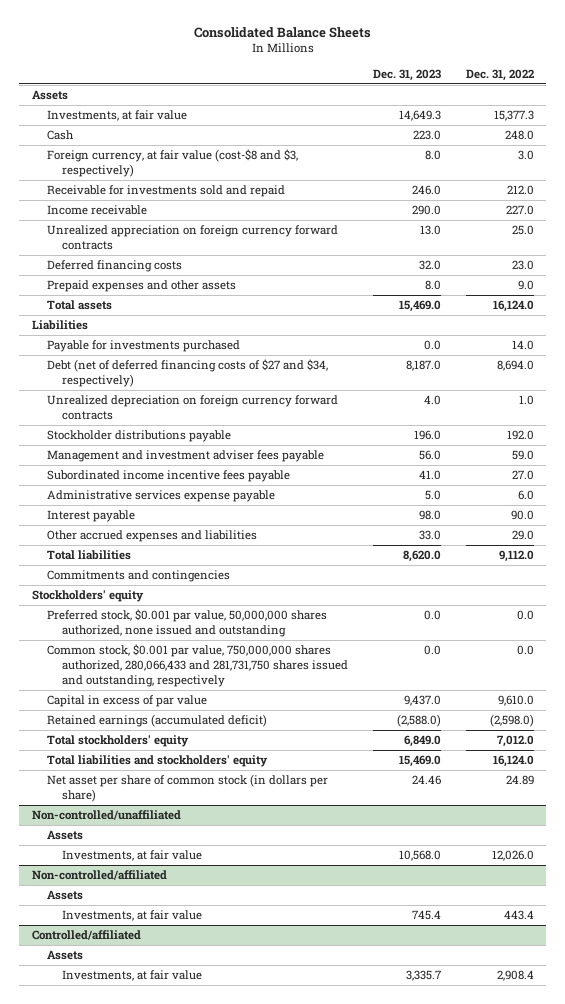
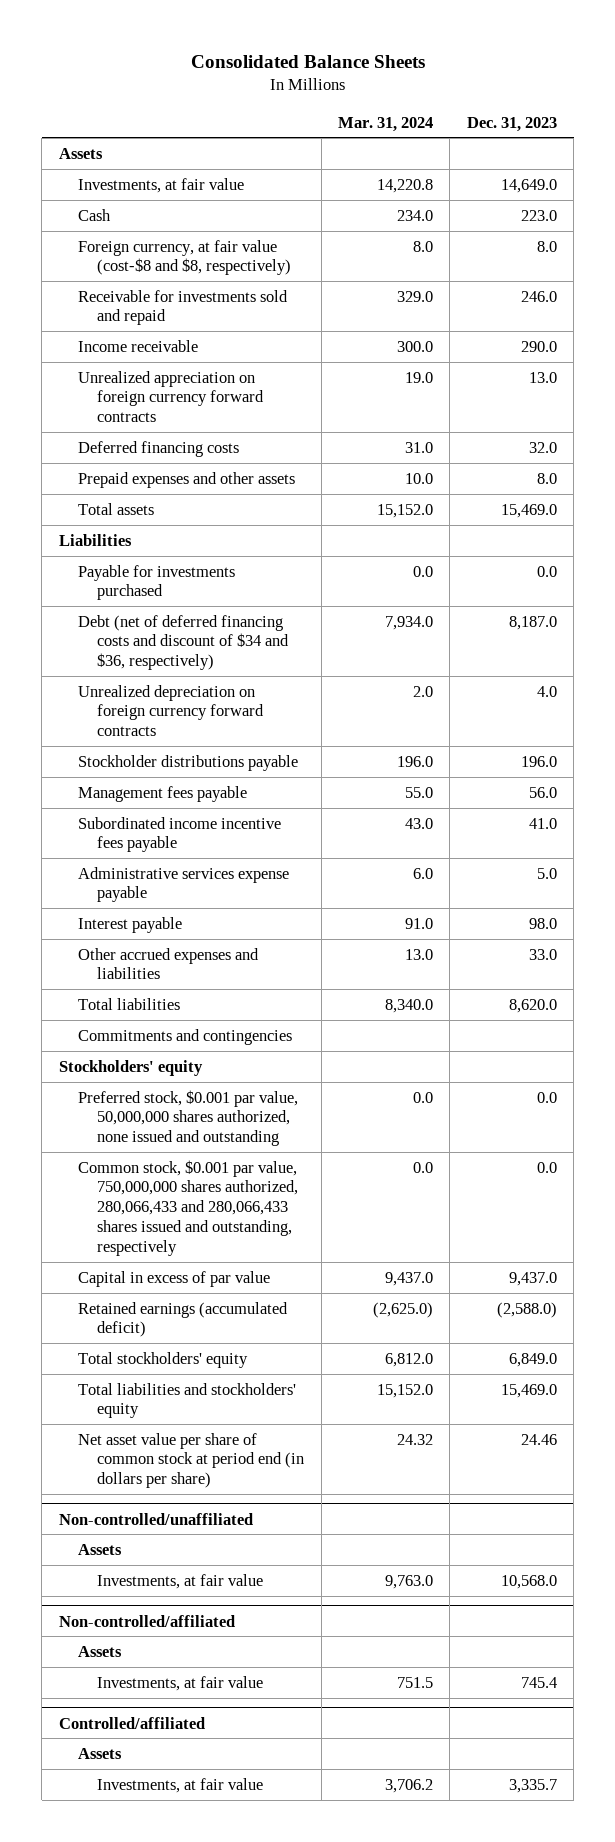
[465,68,534,81] Dec. 31, 2022 -> none
none -> [338,116,434,132] Mar. 31, 2024
[398,110,441,122] 14,649.3 -> [500,178,557,193] 14,649.0
[46,149,298,177] Foreign currency, at fair value (cost-$8 and $3, respectively) -> [77,239,292,276] Foreign currency, at fair value (cost-$8 and $8, respectively)
[46,359,328,387] Debt (net of deferred financing costs of $27 and $34, respectively) -> [77,614,290,671] Debt (net of deferred financing costs and discount of $34 and $36, respectively)
[46,450,324,463] Management and investment adviser fees payable -> [77,785,247,802] Management fees payable
[46,644,348,687] Common stock, $0.001 par value, 750,000,000 shares authorized, 280,066,433 and 281,731,750 shares issued and outstanding, respectively -> [77,1159,299,1256] Common stock, $0.001 par value, 750,000,000 shares authorized, 280,066,433 and 280,066,433 shares issued and outstanding, respectively
[46,774,328,802] Net asset per share of common stock (in dollars per share) -> [77,1432,305,1489] Net asset value per share of common stock at period end (in dollars per share)

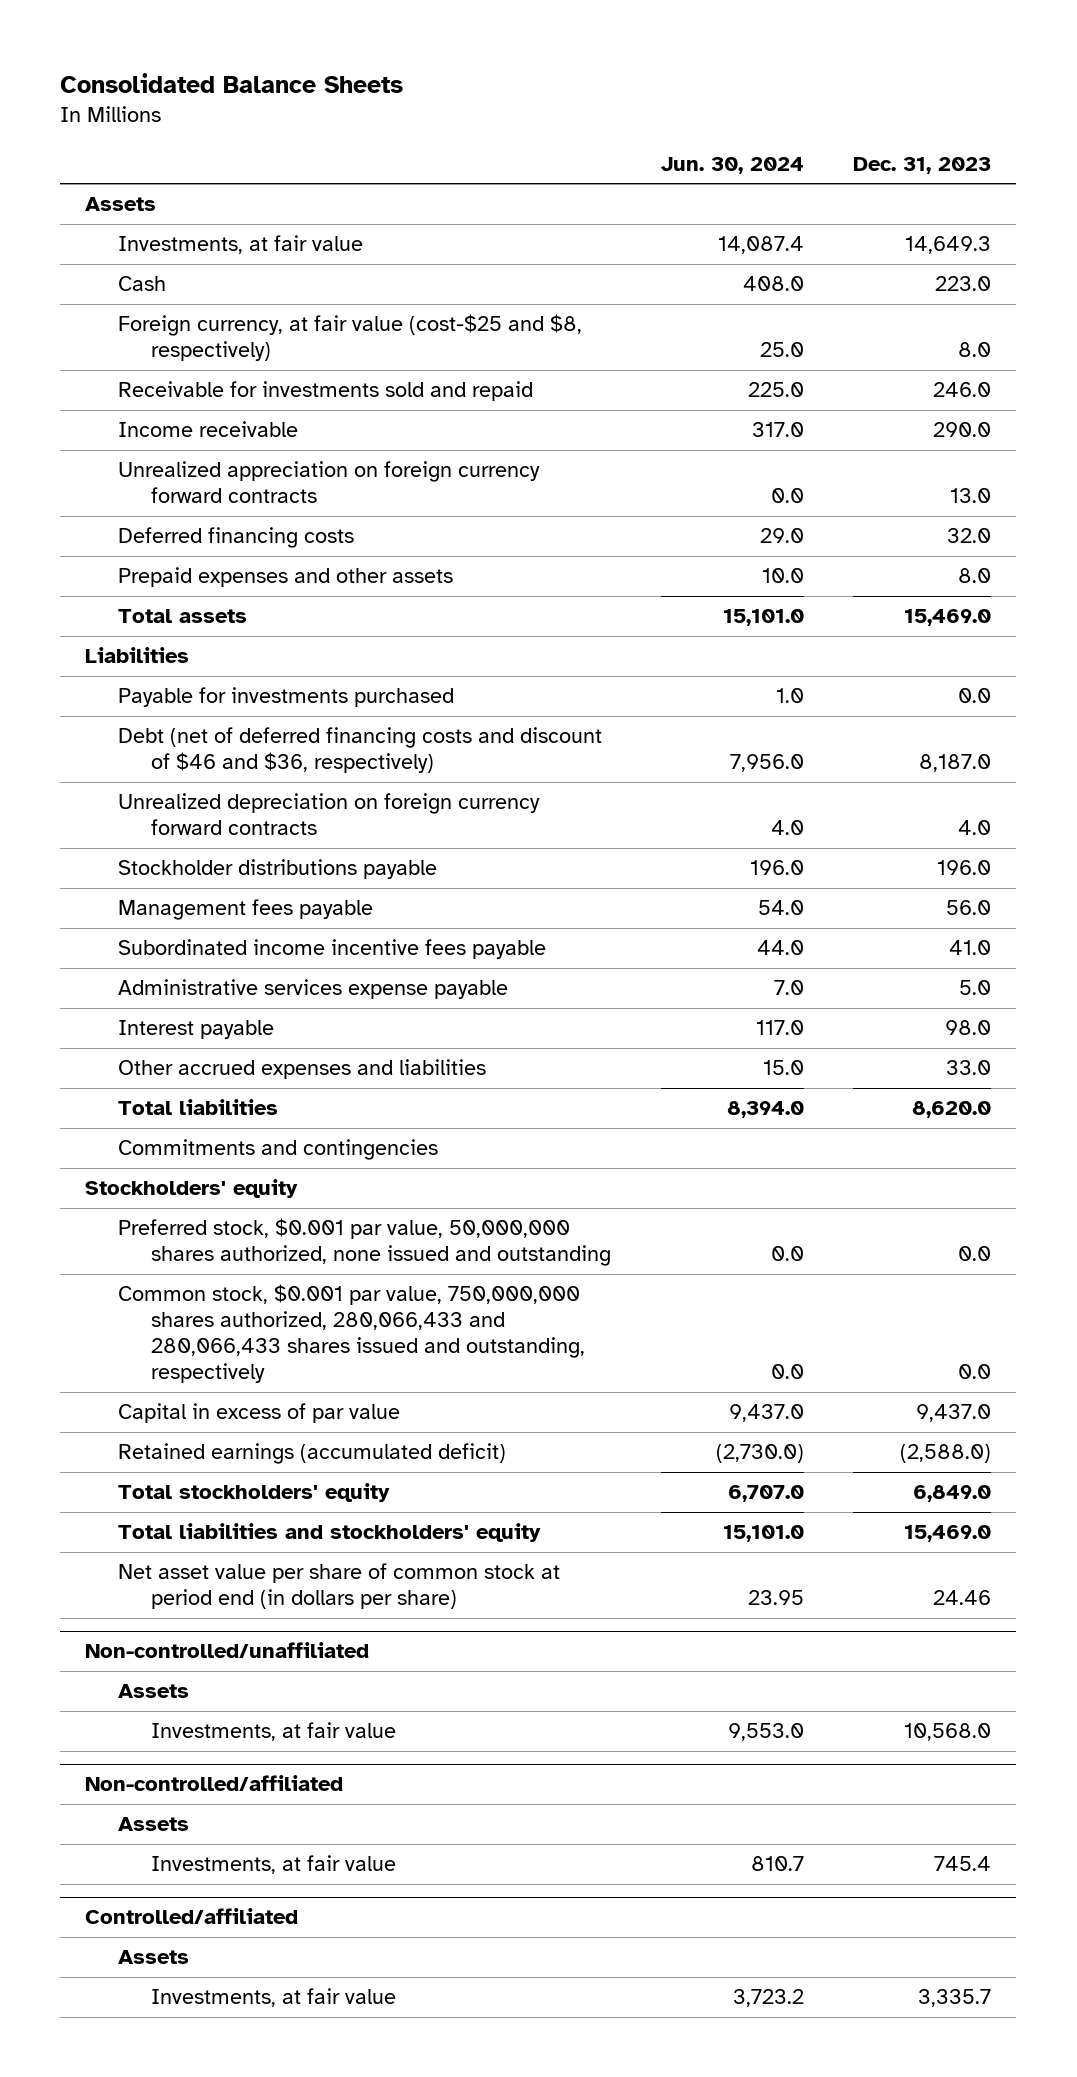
[338,116,434,132] Mar. 31, 2024 -> none
none -> [660,156,804,174] Jun. 30, 2024
[500,178,557,193] 14,649.0 -> [905,236,992,255] 14,649.3
[77,239,292,276] Foreign currency, at fair value (cost-$8 and $8, respectively) -> [118,314,583,362] Foreign currency, at fair value (cost-$25 and $8, respectively)
[77,614,290,671] Debt (net of deferred financing costs and discount of $34 and $36, respectively) -> [118,727,603,774] Debt (net of deferred financing costs and discount of $46 and $36, respectively)

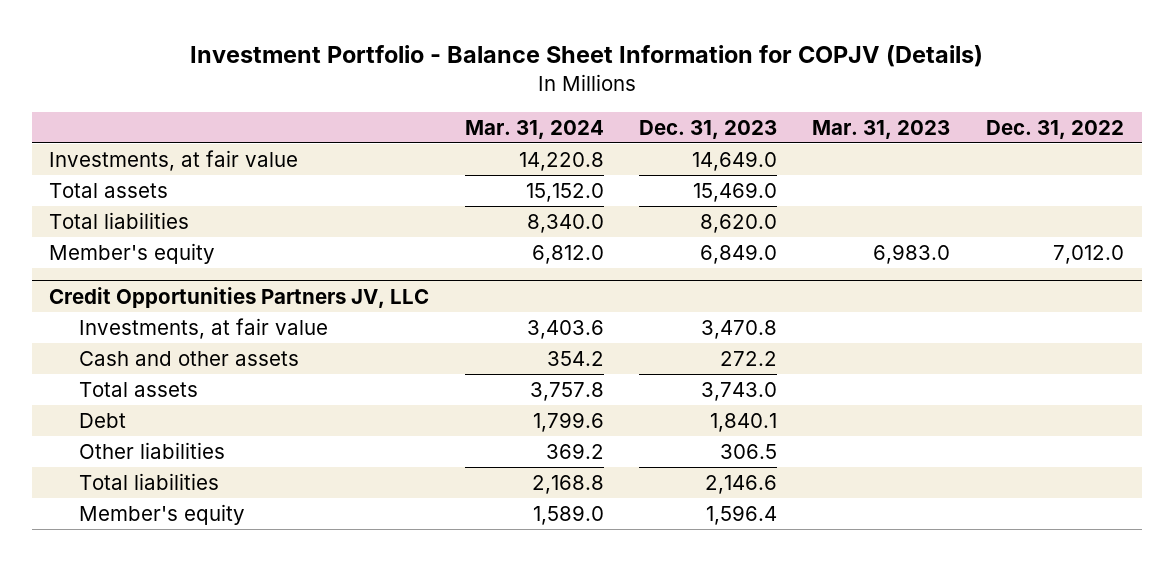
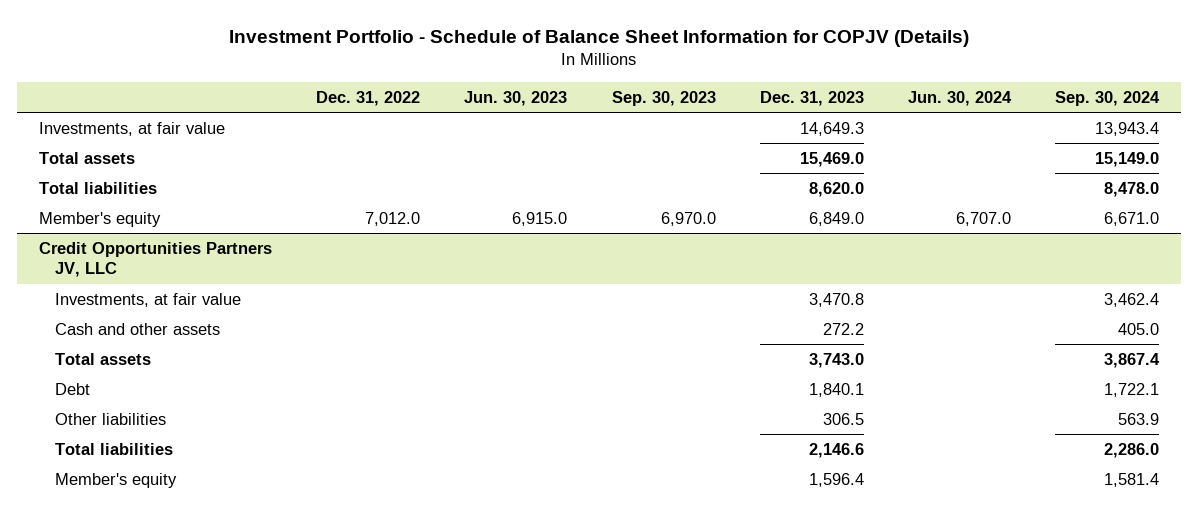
[189,45,983,68] Investment Portfolio - Balance Sheet Information for COPJV (Details) -> [229,29,970,47] Investment Portfolio - Schedule of Balance Sheet Information for COPJV (Details)
[464,119,604,139] Mar. 31, 2024 -> none
[812,119,951,139] Mar. 31, 2023 -> none
none -> [464,90,568,106] Jun. 30, 2023
none -> [611,90,716,106] Sep. 30, 2023
none -> [908,90,1013,106] Jun. 30, 2024
none -> [1055,90,1161,106] Sep. 30, 2024
[692,151,778,172] 14,649.0 -> [799,121,864,136] 14,649.3

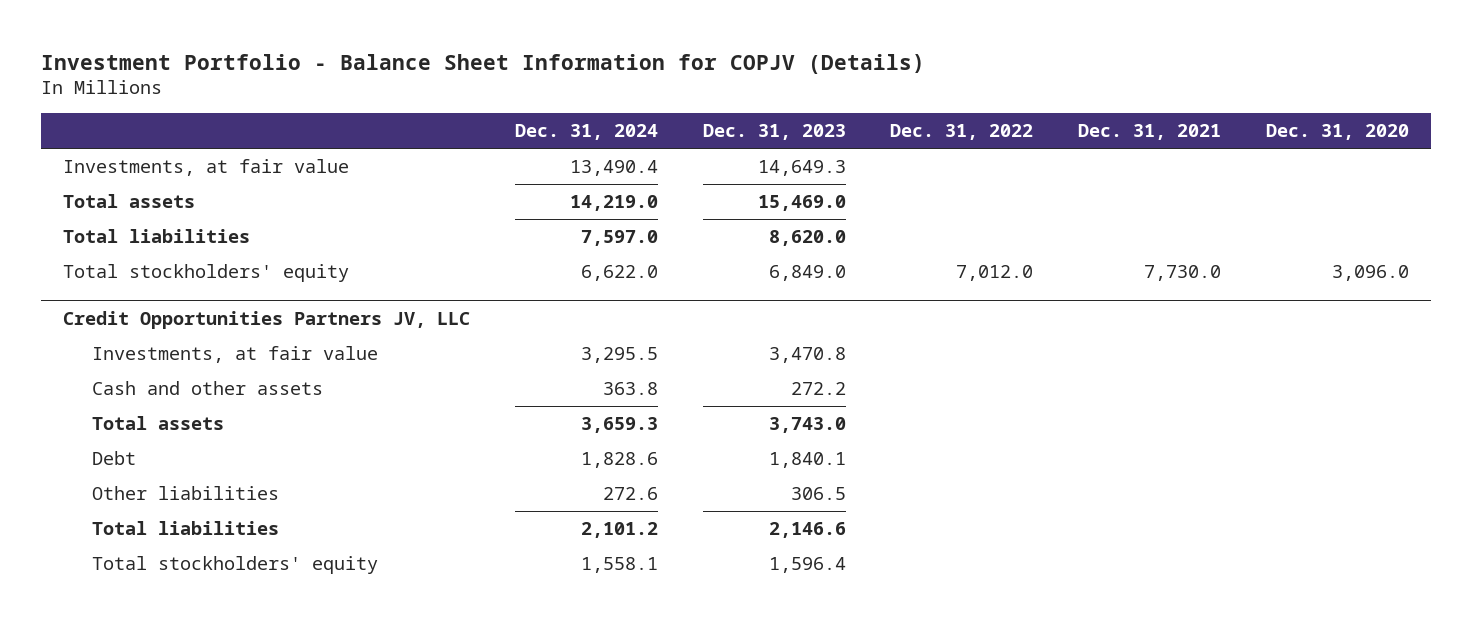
[229,29,970,47] Investment Portfolio - Schedule of Balance Sheet Information for COPJV (Details) -> [40,53,925,74] Investment Portfolio - Balance Sheet Information for COPJV (Details)
[464,90,568,106] Jun. 30, 2023 -> none
[611,90,716,106] Sep. 30, 2023 -> none
[908,90,1013,106] Jun. 30, 2024 -> none
[1055,90,1161,106] Sep. 30, 2024 -> none
none -> [514,124,658,141] Dec. 31, 2024
none -> [1078,124,1222,141] Dec. 31, 2021
none -> [1265,124,1409,141] Dec. 31, 2020
[38,211,161,227] Member's equity -> [63,264,350,283] Total stockholders' equity
[55,472,178,488] Member's equity -> [92,556,379,575] Total stockholders' equity

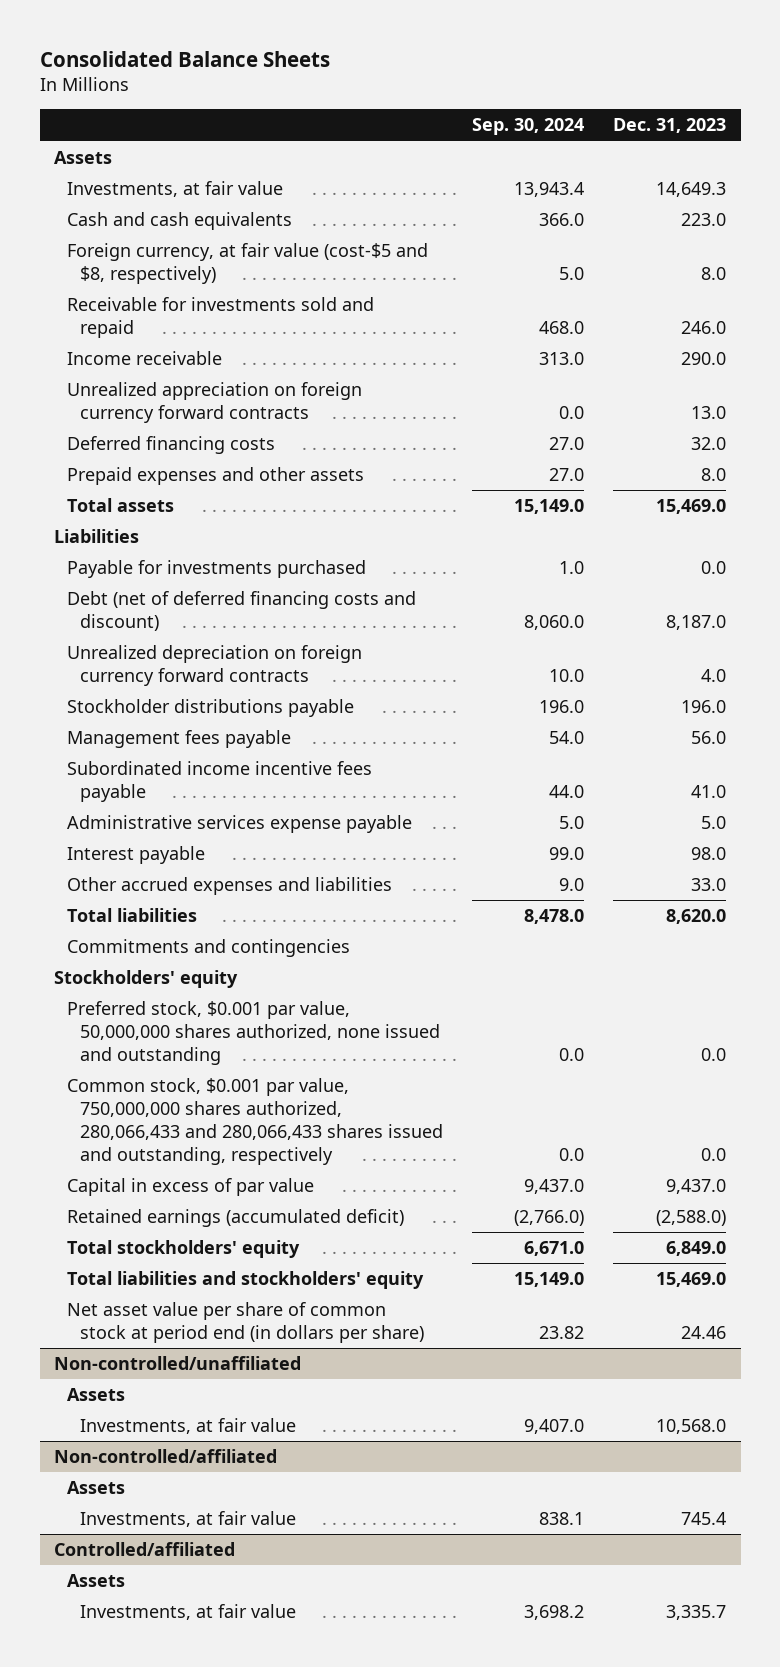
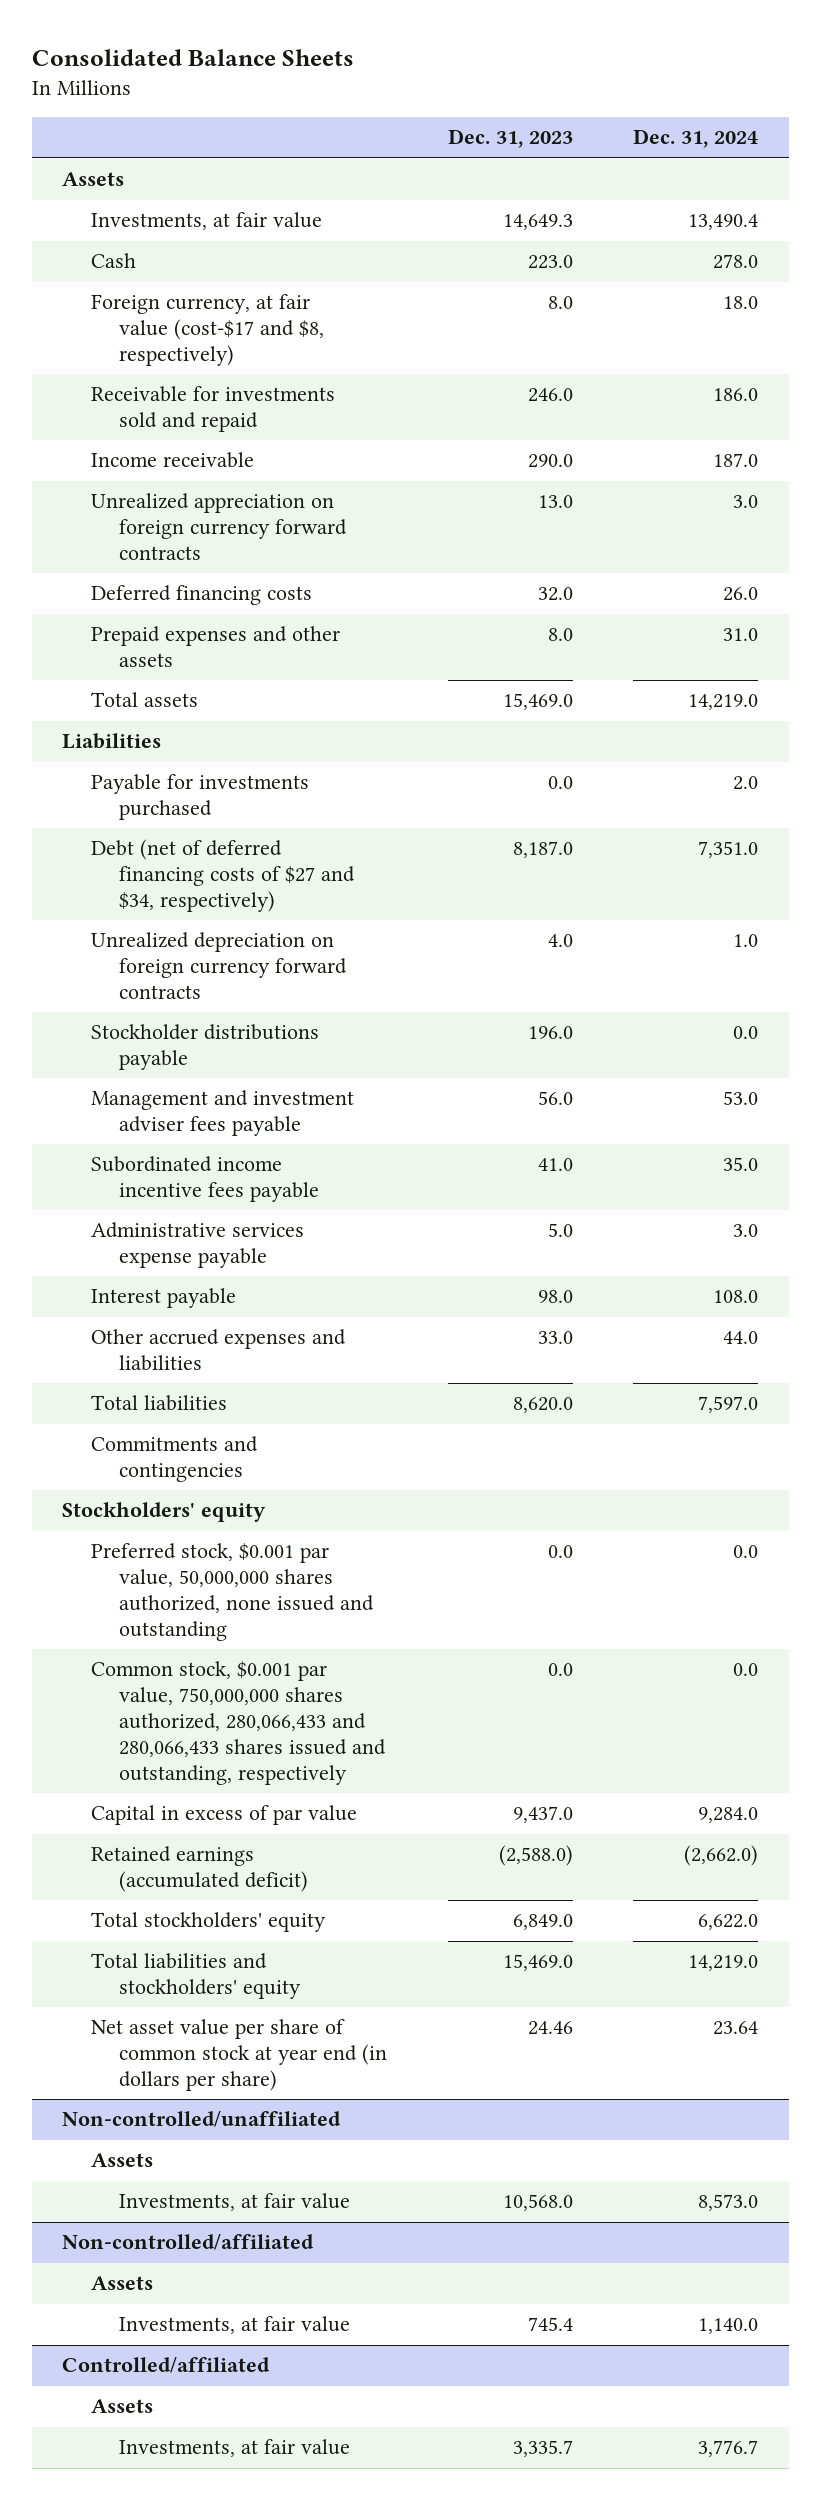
[471,118,584,136] Sep. 30, 2024 -> none
none -> [633,129,759,149] Dec. 31, 2024
[66,212,292,231] Cash and cash equivalents -> [90,253,136,269] Cash
[66,243,428,285] Foreign currency, at fair value (cost-$5 and $8, respectively) -> [90,294,325,367] Foreign currency, at fair value (cost-$17 and $8, respectively)
[66,591,416,632] Debt (net of deferred financing costs and discount) -> [90,839,356,913] Debt (net of deferred financing costs of $27 and $34, respectively)
[66,730,291,749] Management fees payable -> [90,1090,354,1137] Management and investment adviser fees payable
[66,1302,424,1344] Net asset value per share of common stock at period end (in dollars per share) -> [90,2019,388,2092] Net asset value per share of common stock at year end (in dollars per share)

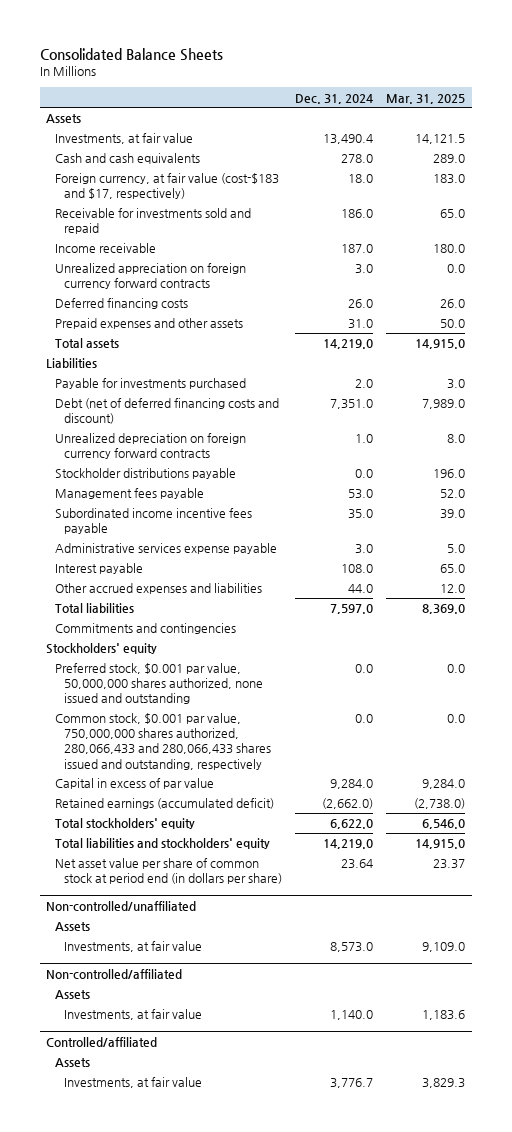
[447,129,573,149] Dec. 31, 2023 -> none
none -> [386,93,466,104] Mar. 31, 2025
[90,253,136,269] Cash -> [54,153,200,165] Cash and cash equivalents
[90,294,325,367] Foreign currency, at fair value (cost-$17 and $8, respectively) -> [54,173,279,200] Foreign currency, at fair value (cost-$183 and $17, respectively)
[90,839,356,913] Debt (net of deferred financing costs of $27 and $34, respectively) -> [54,398,279,425] Debt (net of deferred financing costs and discount)
[90,1090,354,1137] Management and investment adviser fees payable -> [54,488,204,500] Management fees payable
[90,2019,388,2092] Net asset value per share of common stock at year end (in dollars per share) -> [54,858,282,885] Net asset value per share of common stock at period end (in dollars per share)

